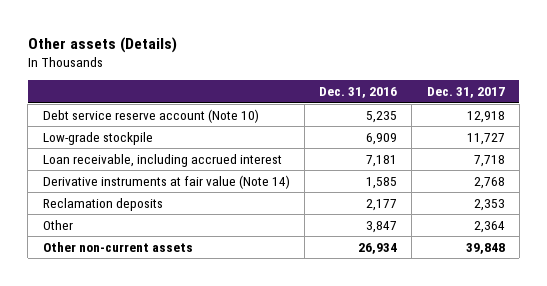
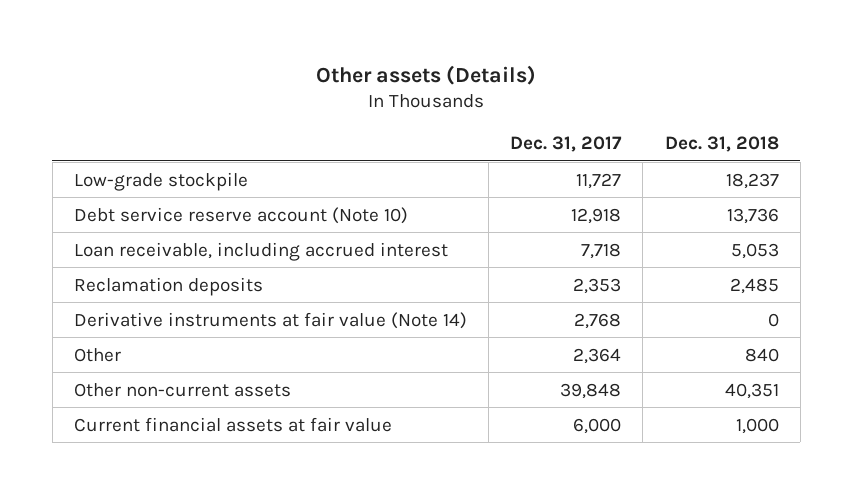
[319,87,398,99] Dec. 31, 2016 -> none
none -> [664,136,779,153] Dec. 31, 2018
[42,108,259,123] Debt service reserve account (Note 10) -> [73,206,408,224] Debt service reserve account (Note 10)
[42,174,290,189] Derivative instruments at fair value (Note 14) -> [73,311,467,329] Derivative instruments at fair value (Note 14)
none -> [73,416,392,432] Current financial assets at fair value

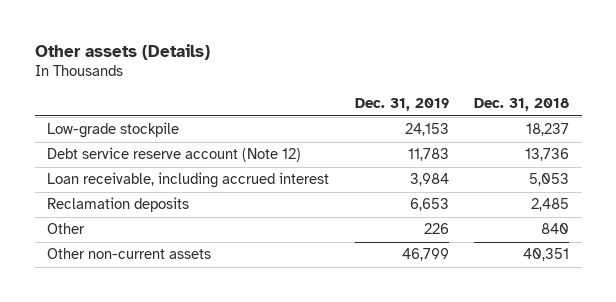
[510,136,623,153] Dec. 31, 2017 -> none
none -> [354,98,449,112] Dec. 31, 2019
[73,206,408,224] Debt service reserve account (Note 10) -> [47,147,302,163] Debt service reserve account (Note 12)
[73,311,467,329] Derivative instruments at fair value (Note 14) -> none
[73,416,392,432] Current financial assets at fair value -> none

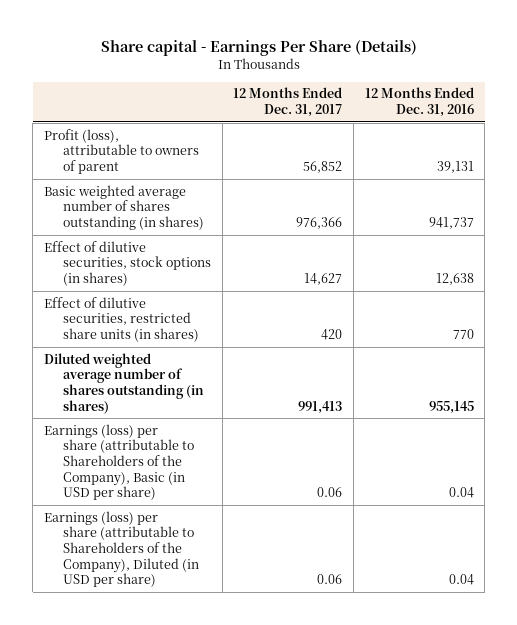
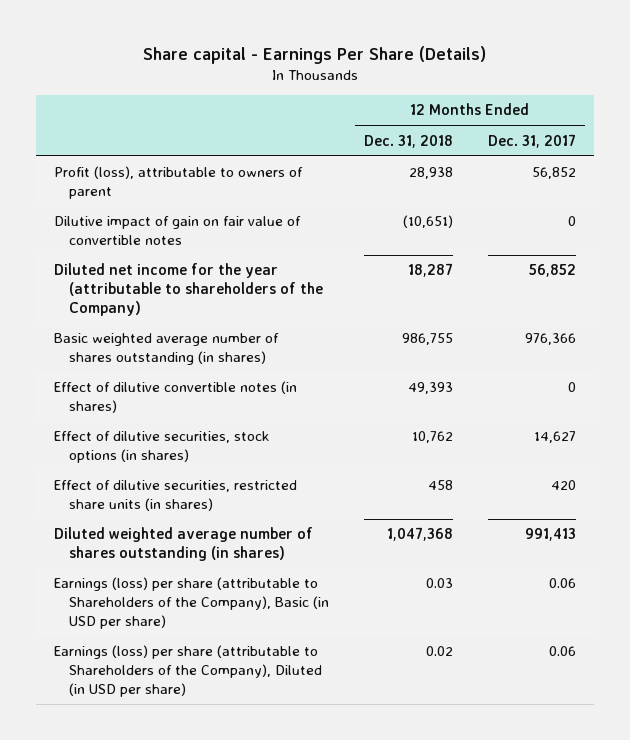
[364,87,474,118] 12 Months Ended Dec. 31, 2016 -> none
none -> [364,134,454,148] Dec. 31, 2018
none -> [53,216,301,245] Dilutive impact of gain on fair value of convertible notes
none -> [53,263,323,316] Diluted net income for the year (attributable to shareholders of the Company)
none -> [53,381,297,413] Effect of dilutive convertible notes (in shares)

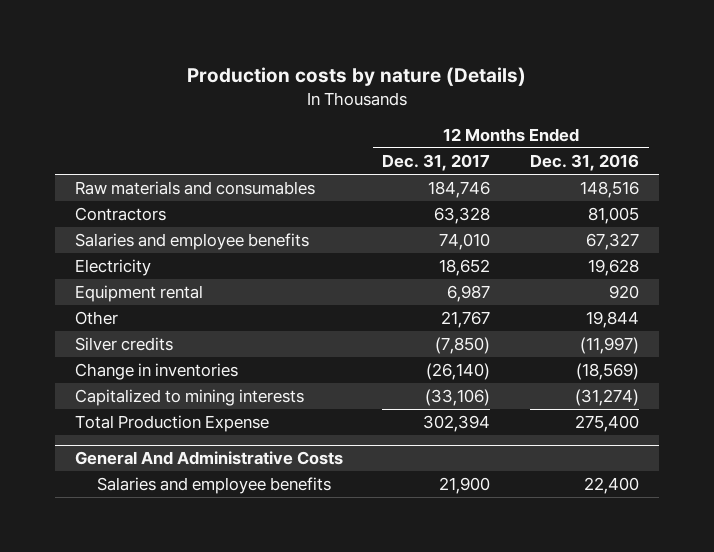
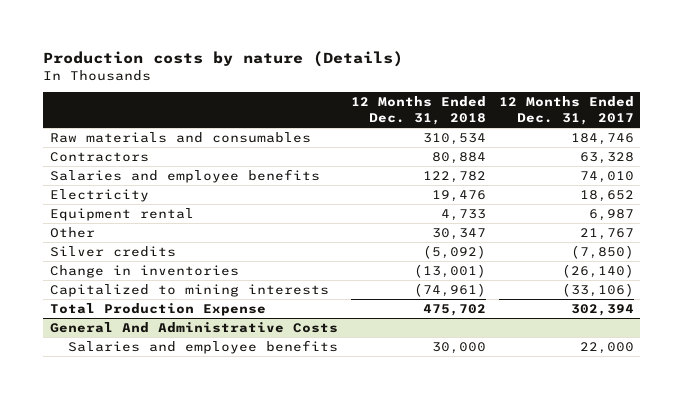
[530,154,640,172] Dec. 31, 2016 -> none
none -> [350,96,486,126] 12 Months Ended Dec. 31, 2018
[439,477,491,495] 21,900 -> [579,342,634,355] 22,000

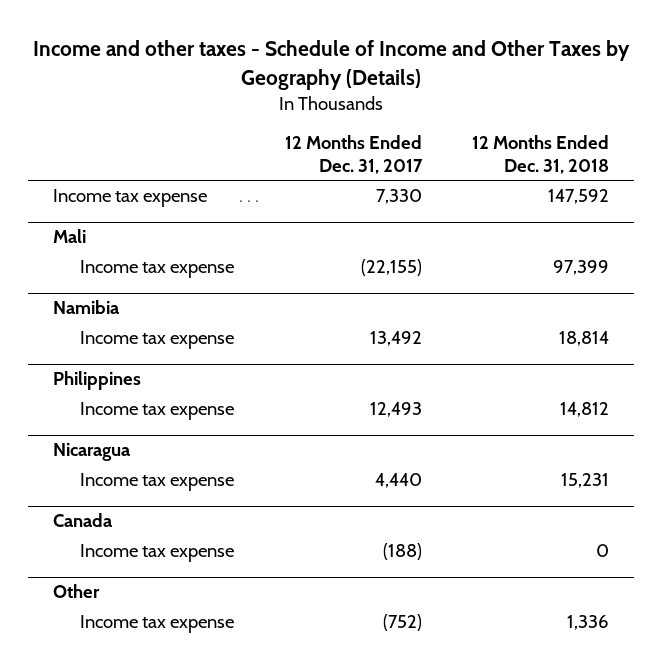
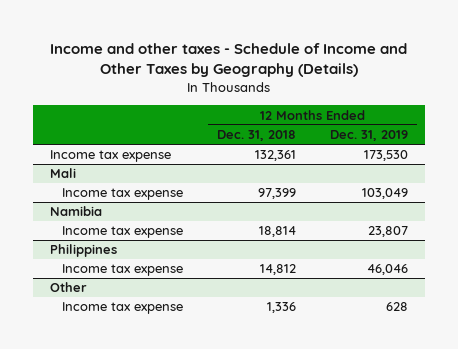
[284,135,423,174] 12 Months Ended Dec. 31, 2017 -> none
none -> [330,130,409,142] Dec. 31, 2019
[547,189,609,205] 147,592 -> [254,150,296,162] 132,361
[53,443,131,462] Nicaragua -> none
[80,473,235,492] Income tax expense -> none
[53,513,113,528] Canada -> none
[80,544,235,563] Income tax expense -> none

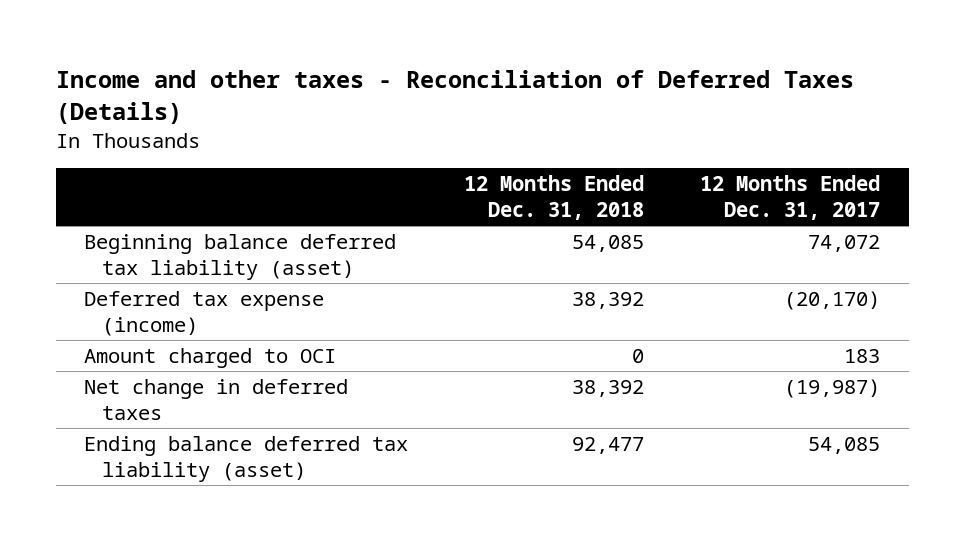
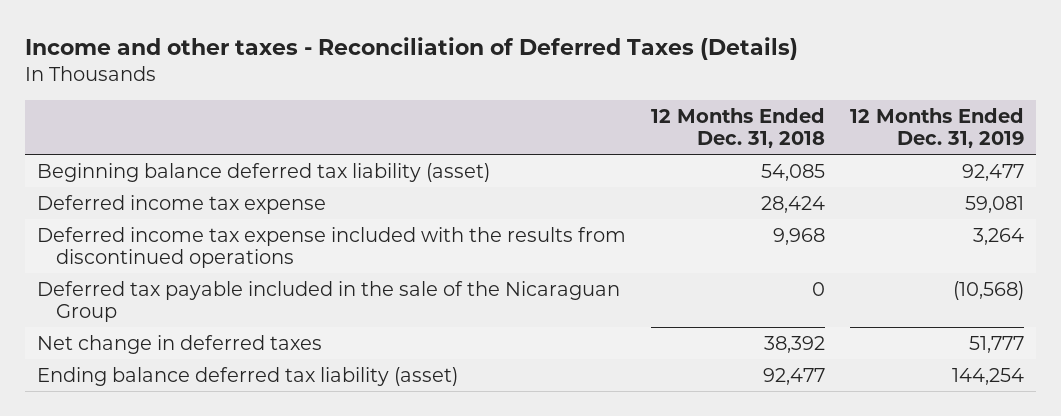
[700,175,881,221] 12 Months Ended Dec. 31, 2017 -> none
none -> [849,107,1024,148] 12 Months Ended Dec. 31, 2019
[84,348,337,369] Amount charged to OCI -> none
[84,291,325,337] Deferred tax expense (income) -> [37,194,327,214] Deferred income tax expense
[572,292,645,310] 38,392 -> [760,195,825,213] 28,424
none -> [37,226,627,269] Deferred income tax expense included with the results from discontinued operations
none -> [37,280,621,323] Deferred tax payable included in the sale of the Nicaraguan Group

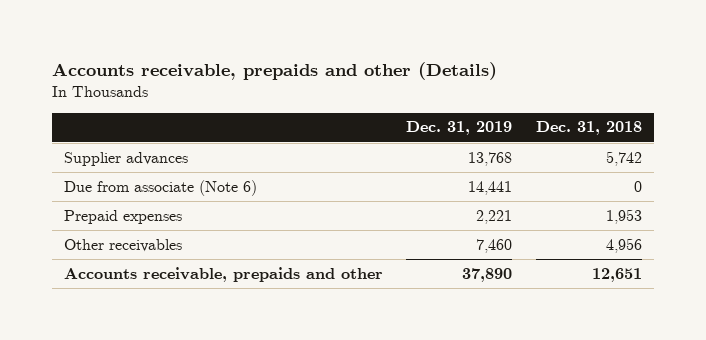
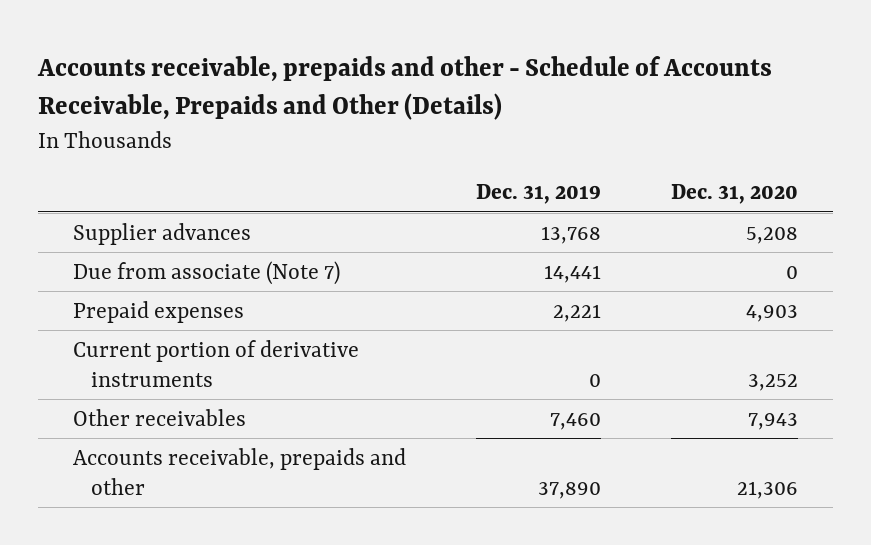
[51,61,497,80] Accounts receivable, prepaids and other (Details) -> [36,55,772,121] Accounts receivable, prepaids and other - Schedule of Accounts Receivable, Prepaids and Other (Details)
[536,121,643,136] Dec. 31, 2018 -> none
none -> [671,183,799,204] Dec. 31, 2020
[63,179,257,196] Due from associate (Note 6) -> [72,260,340,285] Due from associate (Note 7)
none -> [72,339,359,387] Current portion of derivative instruments

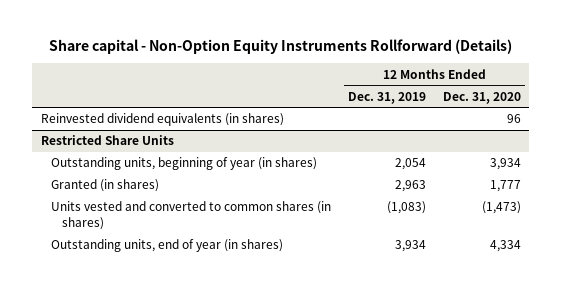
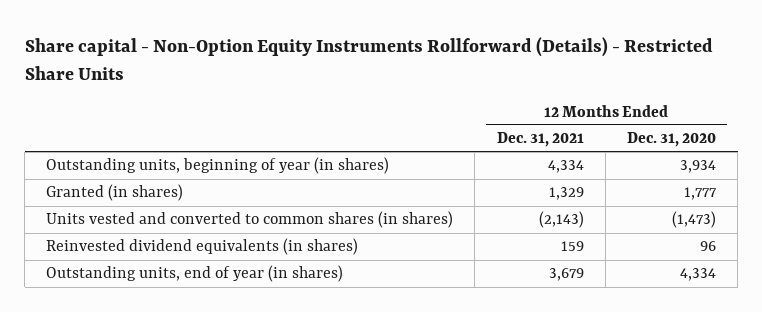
[48,39,512,55] Share capital - Non-Option Equity Instruments Rollforward (Details) -> [24,37,713,81] Share capital - Non-Option Equity Instruments Rollforward (Details) - Restricted Share Units
[348,91,427,104] Dec. 31, 2019 -> none
none -> [496,132,584,148] Dec. 31, 2021
[40,135,174,146] Restricted Share Units -> none
[40,113,284,127] Reinvested dividend equivalents (in shares) -> [46,238,359,256] Reinvested dividend equivalents (in shares)

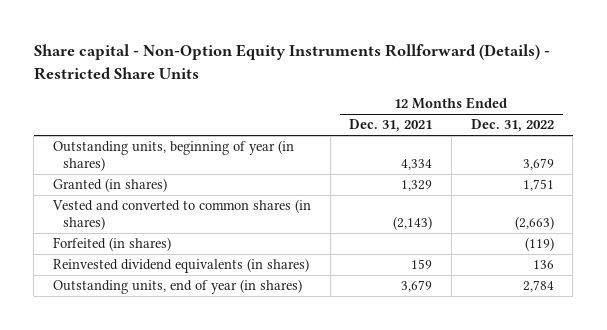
[626,132,716,148] Dec. 31, 2020 -> none
none -> [470,119,554,133] Dec. 31, 2022
[46,211,454,229] Units vested and converted to common shares (in shares) -> [51,199,311,231] Vested and converted to common shares (in shares)
none -> [52,237,171,252] Forfeited (in shares)

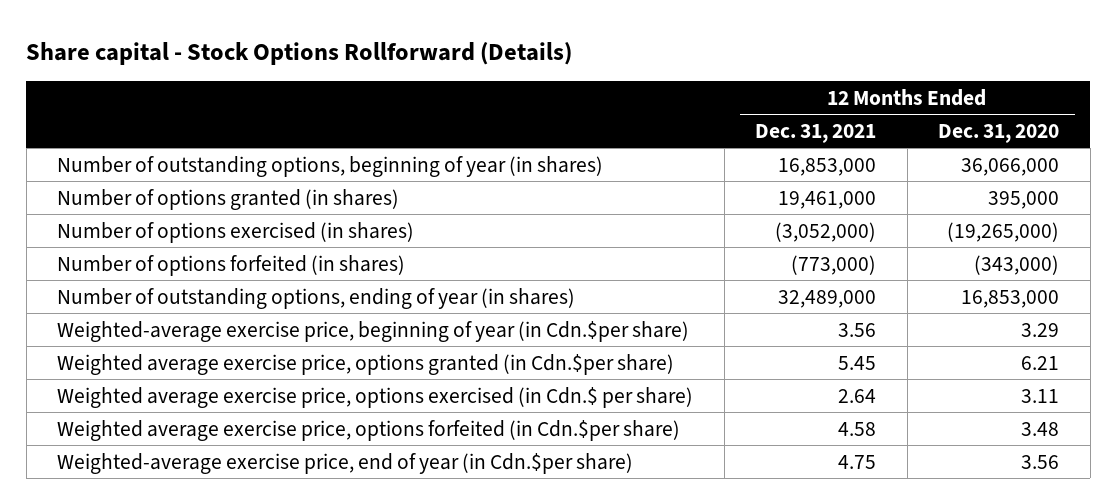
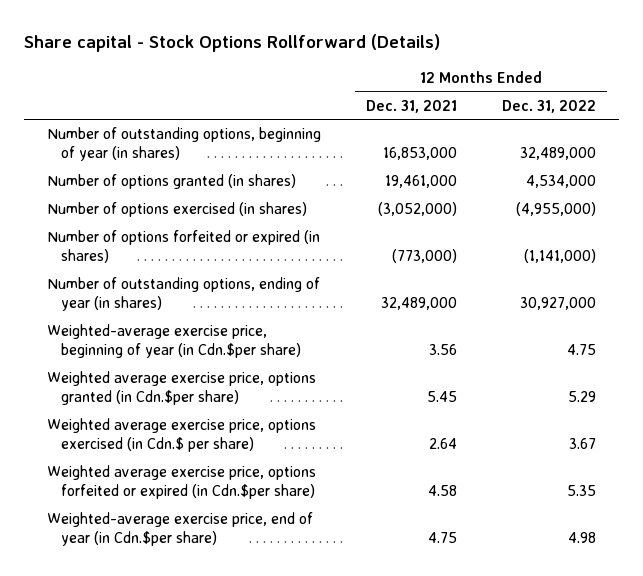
[938,123,1060,143] Dec. 31, 2020 -> none
none -> [502,99,597,113] Dec. 31, 2022
[57,254,406,276] Number of options forfeited (in shares) -> [46,230,320,264] Number of options forfeited or expired (in shares)
[57,419,681,441] Weighted average exercise price, options forfeited (in Cdn.$per share) -> [46,465,316,500] Weighted average exercise price, options forfeited or expired (in Cdn.$per share)

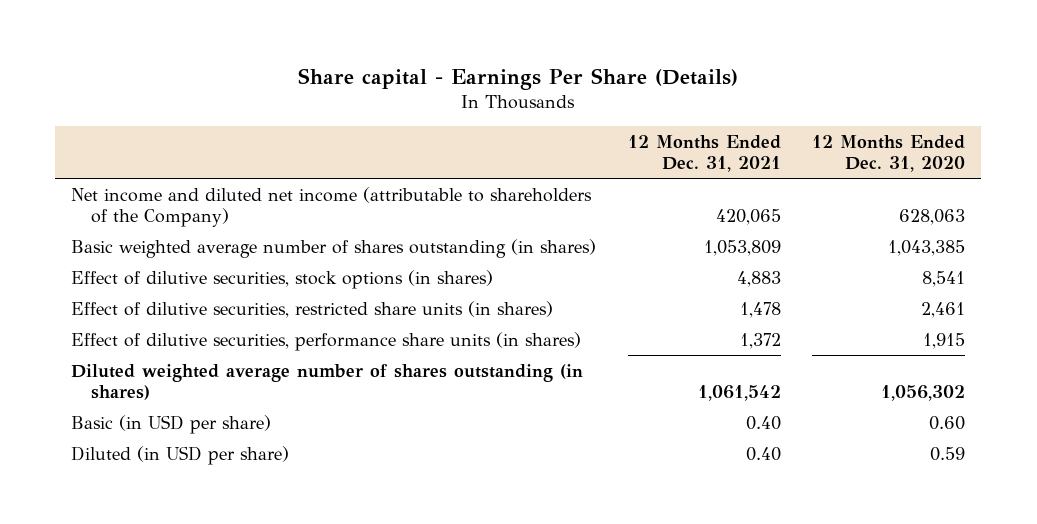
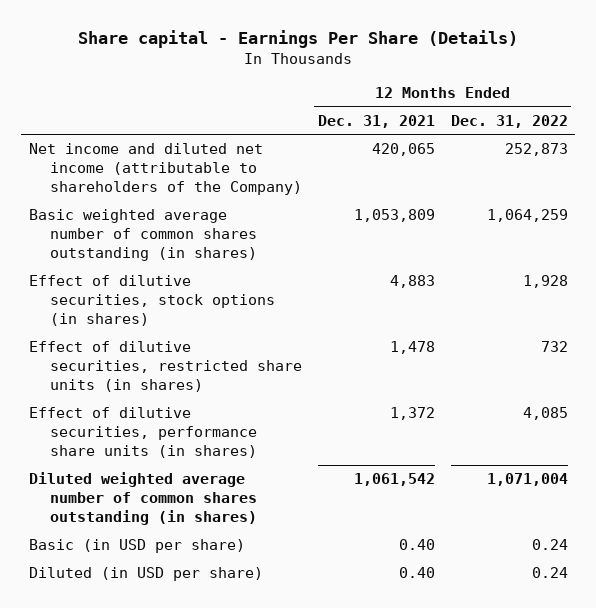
[812,135,966,173] 12 Months Ended Dec. 31, 2020 -> none
none -> [450,114,568,128] Dec. 31, 2022
[71,238,597,258] Basic weighted average number of shares outstanding (in shares) -> [28,209,258,262] Basic weighted average number of common shares outstanding (in shares)
[71,363,584,401] Diluted weighted average number of shares outstanding (in shares) -> [28,472,258,526] Diluted weighted average number of common shares outstanding (in shares)

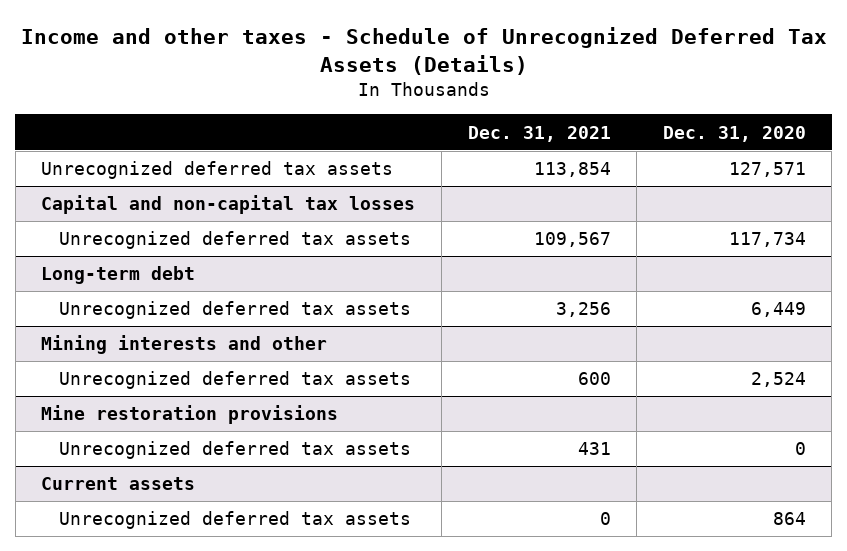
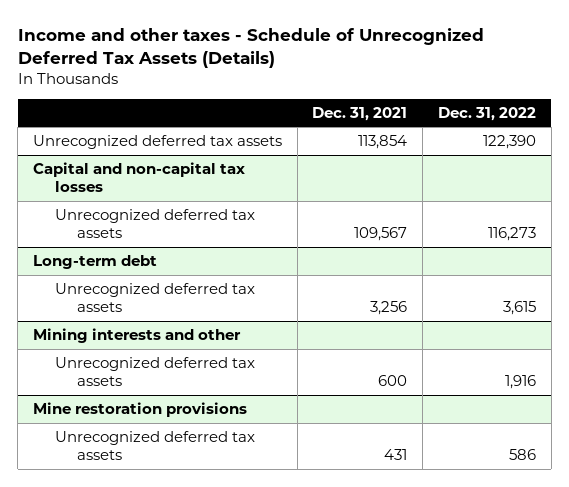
[662,125,806,142] Dec. 31, 2020 -> none
none -> [437,106,536,121] Dec. 31, 2022
[41,477,196,491] Current assets -> none
[59,511,412,530] Unrecognized deferred tax assets -> none

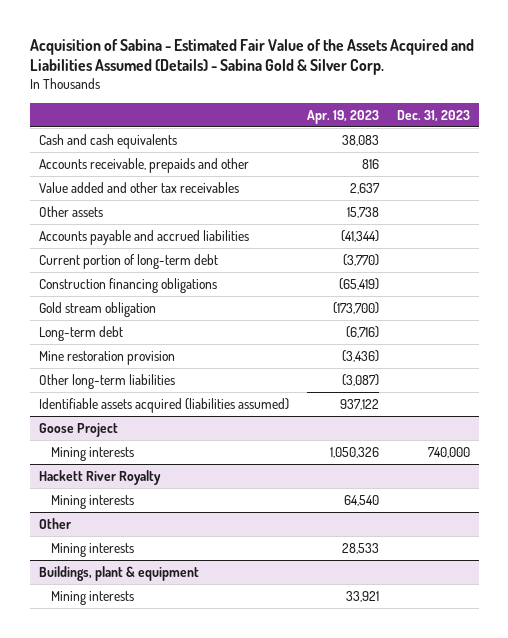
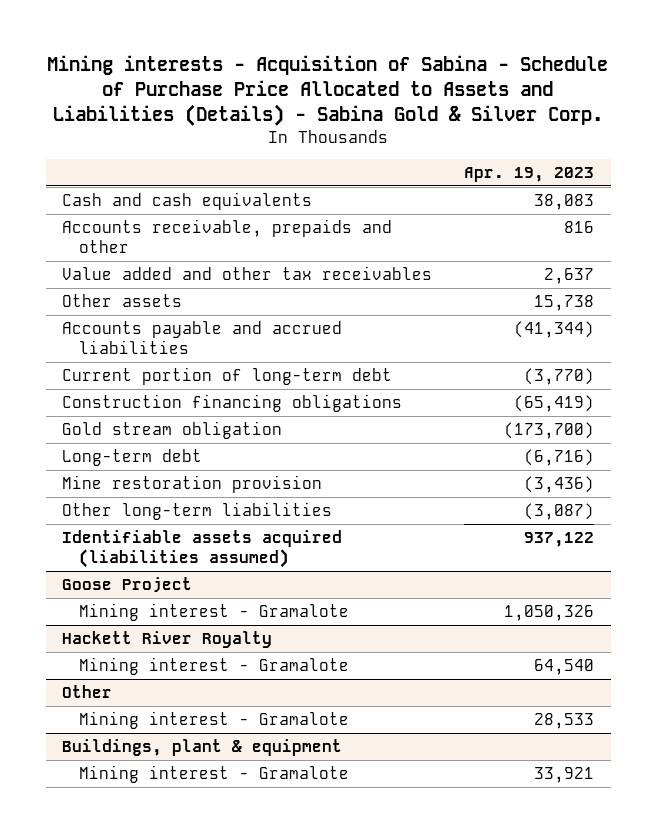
[29,38,474,76] Acquisition of Sabina - Estimated Fair Value of the Assets Acquired and Liabilities Assumed (Details) - Sabina Gold & Silver Corp. -> [47,54,609,126] Mining interests - Acquisition of Sabina - Schedule of Purchase Price Allocated to Assets and Liabilities (Details) - Sabina Gold & Silver Corp.
[396,109,470,122] Dec. 31, 2023 -> none
[50,446,134,461] Mining interests -> [78,603,349,622] Mining interest - Gramalote
[50,494,134,509] Mining interests -> [78,657,349,676] Mining interest - Gramalote
[50,542,134,557] Mining interests -> [78,711,349,730] Mining interest - Gramalote
[50,590,134,605] Mining interests -> [78,765,349,784] Mining interest - Gramalote

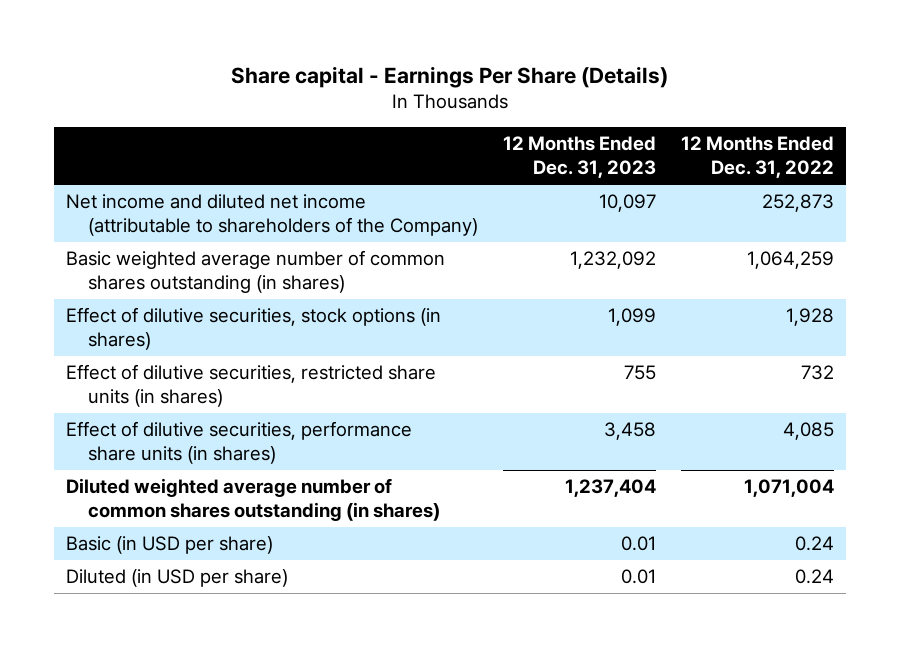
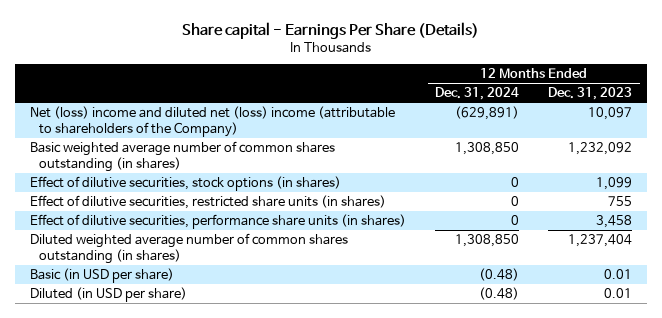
[680,136,834,179] 12 Months Ended Dec. 31, 2022 -> none
none -> [435,87,520,101] Dec. 31, 2024
[66,194,479,237] Net income and diluted net income (attributable to shareholders of the Company) -> [29,106,395,137] Net (loss) income and diluted net (loss) income (attributable to shareholders of the Company)

